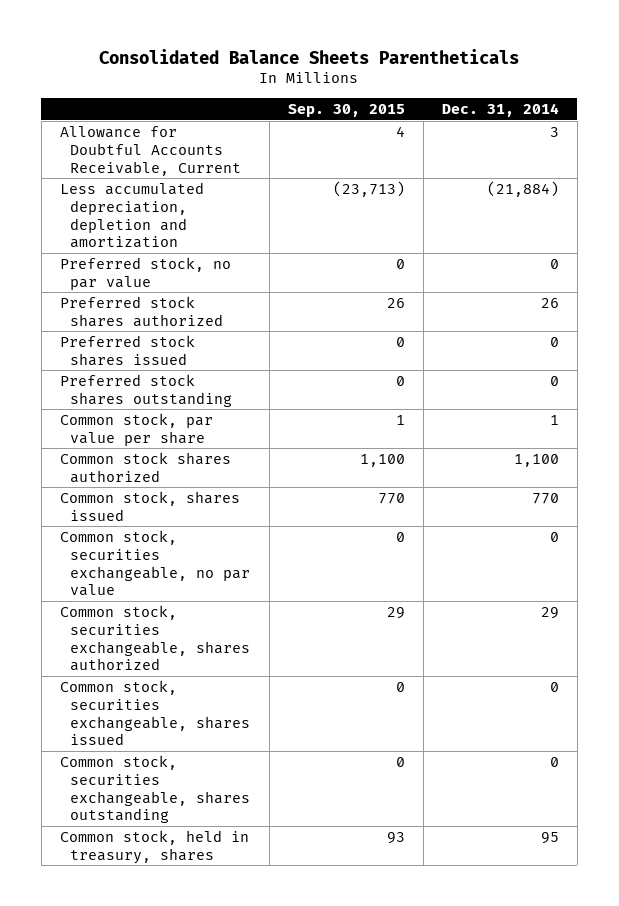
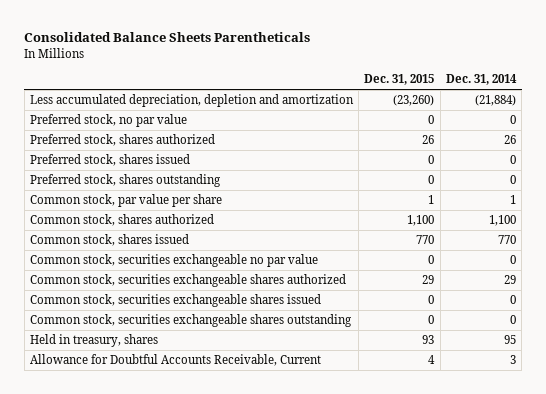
[287,103,405,117] Sep. 30, 2015 -> none
none -> [364,74,435,86] Dec. 31, 2015
[59,295,224,327] Preferred stock shares authorized -> [29,134,215,147] Preferred stock, shares authorized
[59,334,195,366] Preferred stock shares issued -> [29,154,190,167] Preferred stock, shares issued
[59,373,233,407] Preferred stock shares outstanding -> [29,174,221,188] Preferred stock, shares outstanding
[59,451,231,483] Common stock shares authorized -> [29,214,214,227] Common stock, shares authorized
[59,529,251,597] Common stock, securities exchangeable, no par value -> [29,254,318,268] Common stock, securities exchangeable no par value
[59,604,251,672] Common stock, securities exchangeable, shares authorized -> [29,274,346,288] Common stock, securities exchangeable shares authorized
[59,679,251,746] Common stock, securities exchangeable, shares issued -> [29,294,321,308] Common stock, securities exchangeable shares issued
[59,754,251,824] Common stock, securities exchangeable, shares outstanding -> [29,314,352,328] Common stock, securities exchangeable shares outstanding
[59,829,249,864] Common stock, held in treasury, shares -> [29,334,158,348] Held in treasury, shares
[59,125,242,176] Allowance for Doubtful Accounts Receivable, Current -> [29,354,321,367] Allowance for Doubtful Accounts Receivable, Current

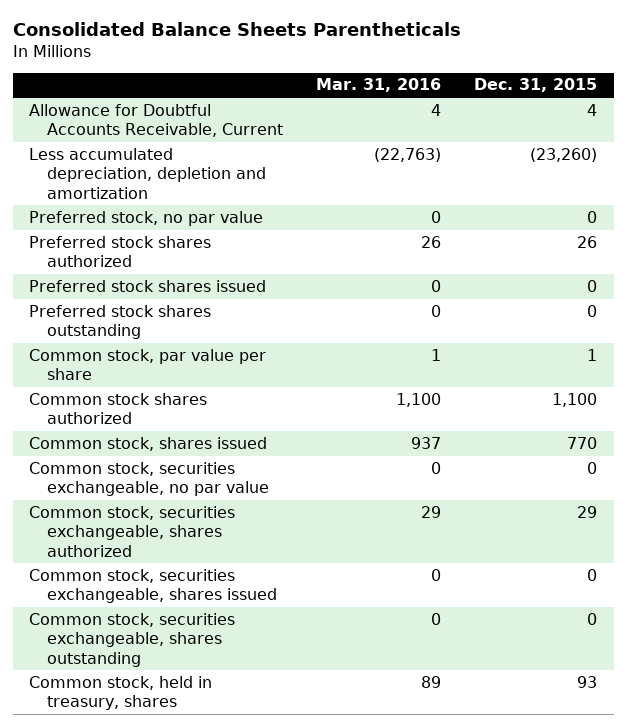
[446,74,518,86] Dec. 31, 2014 -> none
none -> [315,78,441,93] Mar. 31, 2016
[29,354,321,367] Allowance for Doubtful Accounts Receivable, Current -> [29,103,283,138] Allowance for Doubtful Accounts Receivable, Current
[29,134,215,147] Preferred stock, shares authorized -> [29,235,212,268] Preferred stock shares authorized
[29,154,190,167] Preferred stock, shares issued -> [29,279,267,292] Preferred stock shares issued
[29,174,221,188] Preferred stock, shares outstanding -> [29,304,212,340] Preferred stock shares outstanding
[29,214,214,227] Common stock, shares authorized -> [29,392,208,425] Common stock shares authorized
[29,254,318,268] Common stock, securities exchangeable no par value -> [29,461,269,497] Common stock, securities exchangeable, no par value
[29,274,346,288] Common stock, securities exchangeable shares authorized -> [29,505,236,557] Common stock, securities exchangeable, shares authorized
[29,294,321,308] Common stock, securities exchangeable shares issued -> [29,568,277,604] Common stock, securities exchangeable, shares issued
[29,314,352,328] Common stock, securities exchangeable shares outstanding -> [29,612,236,667] Common stock, securities exchangeable, shares outstanding
[29,334,158,348] Held in treasury, shares -> [29,675,213,711] Common stock, held in treasury, shares

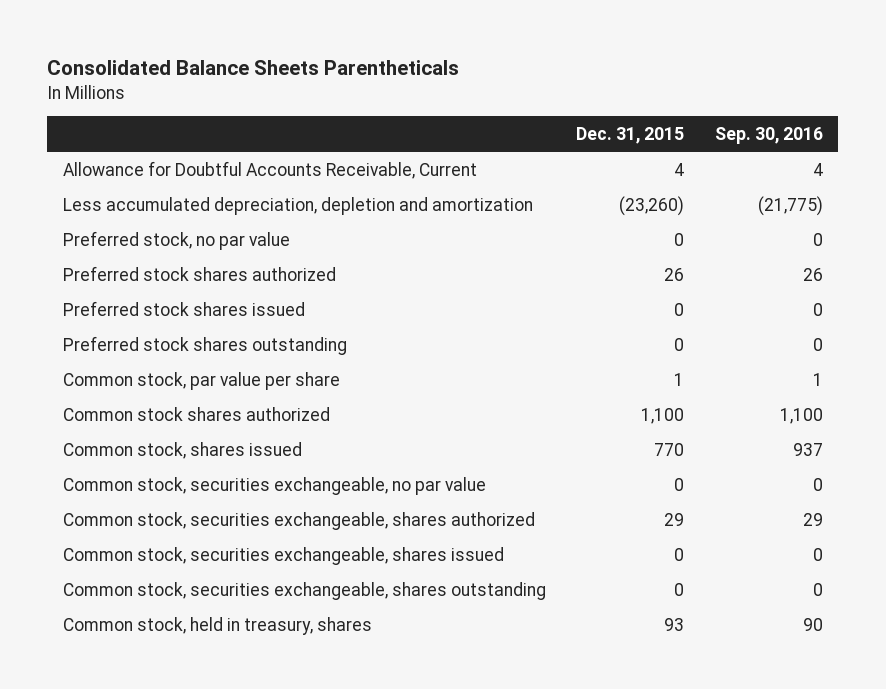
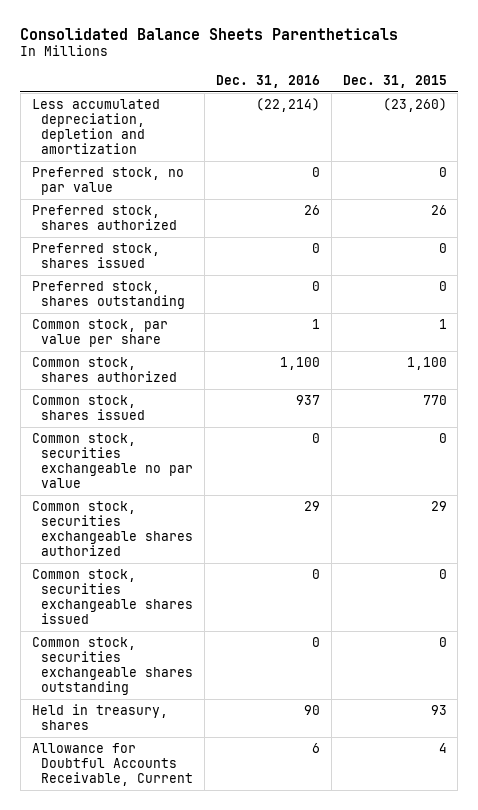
[715,127,824,145] Sep. 30, 2016 -> none
none -> [215,74,320,88] Dec. 31, 2016
[62,265,336,281] Preferred stock shares authorized -> [31,204,178,230] Preferred stock, shares authorized
[62,300,305,316] Preferred stock shares issued -> [31,242,160,268] Preferred stock, shares issued
[62,335,347,355] Preferred stock shares outstanding -> [31,280,186,309] Preferred stock, shares outstanding
[62,406,330,421] Common stock shares authorized -> [31,356,178,382] Common stock, shares authorized
[62,476,486,495] Common stock, securities exchangeable, no par value -> [31,432,194,488] Common stock, securities exchangeable no par value
[62,511,535,530] Common stock, securities exchangeable, shares authorized -> [31,500,194,556] Common stock, securities exchangeable shares authorized
[62,546,504,565] Common stock, securities exchangeable, shares issued -> [31,568,194,624] Common stock, securities exchangeable shares issued
[62,581,546,600] Common stock, securities exchangeable, shares outstanding -> [31,636,194,695] Common stock, securities exchangeable shares outstanding
[62,616,372,635] Common stock, held in treasury, shares -> [31,703,168,730] Held in treasury, shares
[62,160,477,179] Allowance for Doubtful Accounts Receivable, Current -> [31,742,194,786] Allowance for Doubtful Accounts Receivable, Current

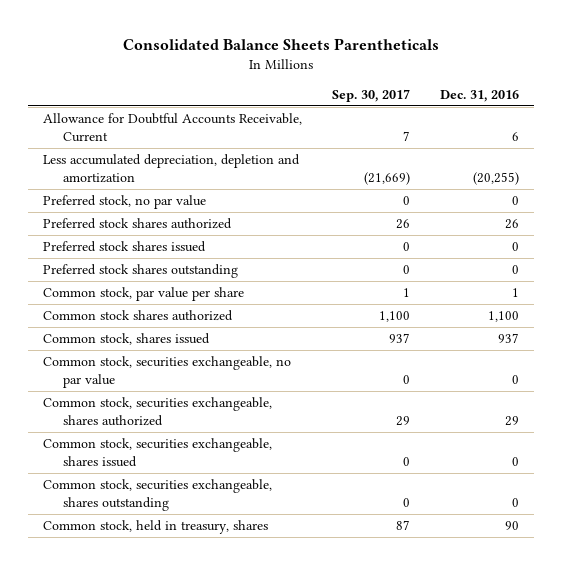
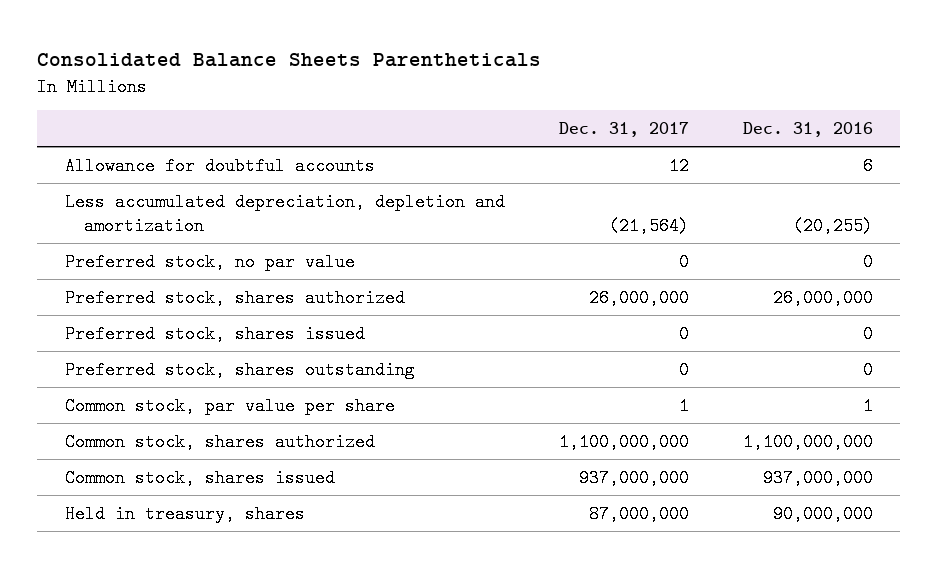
[332,88,411,102] Sep. 30, 2017 -> none
none -> [558,122,689,138] Dec. 31, 2017
[43,113,303,142] Allowance for Doubtful Accounts Receivable, Current -> [64,156,375,175] Allowance for doubtful accounts
[43,218,233,230] Preferred stock shares authorized -> [64,288,405,307] Preferred stock, shares authorized
[505,219,520,230] 26 -> [773,288,874,307] 26,000,000
[43,241,207,253] Preferred stock shares issued -> [64,324,365,343] Preferred stock, shares issued
[43,264,239,279] Preferred stock shares outstanding -> [64,360,415,379] Preferred stock, shares outstanding
[43,356,292,388] Common stock, securities exchangeable, no par value -> none
[43,397,273,426] Common stock, securities exchangeable, shares authorized -> none
[43,438,273,467] Common stock, securities exchangeable, shares issued -> none
[43,479,273,511] Common stock, securities exchangeable, shares outstanding -> none
[43,310,234,322] Common stock shares authorized -> [64,432,375,451] Common stock, shares authorized
[488,311,520,323] 1,100 -> [743,432,874,451] 1,100,000,000
[498,333,520,344] 937 -> [763,468,874,487] 937,000,000
[43,520,269,535] Common stock, held in treasury, shares -> [64,504,305,523] Held in treasury, shares
[505,521,520,531] 90 -> [773,504,874,523] 90,000,000

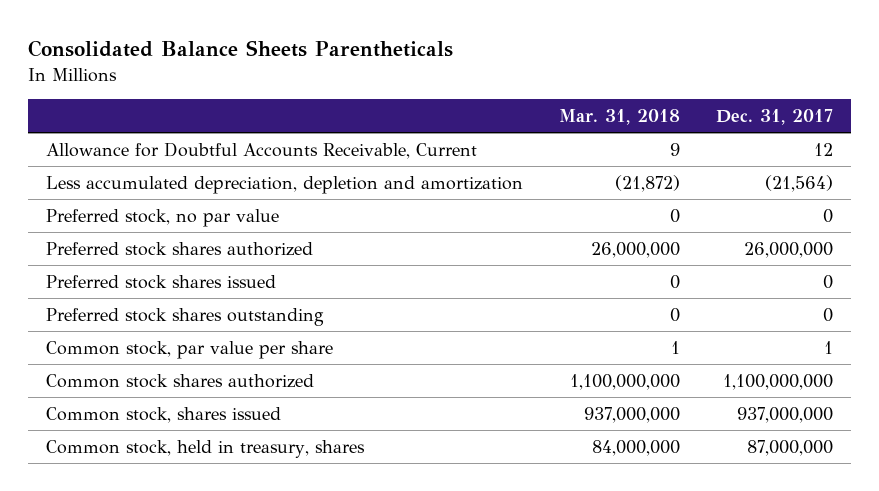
[743,122,874,138] Dec. 31, 2016 -> none
none -> [559,109,681,126] Mar. 31, 2018
[64,156,375,175] Allowance for doubtful accounts -> [46,141,478,159] Allowance for Doubtful Accounts Receivable, Current
[64,288,405,307] Preferred stock, shares authorized -> [46,241,314,256] Preferred stock shares authorized
[64,324,365,343] Preferred stock, shares issued -> [46,274,277,289] Preferred stock shares issued
[64,360,415,379] Preferred stock, shares outstanding -> [46,307,325,326] Preferred stock shares outstanding
[64,432,375,451] Common stock, shares authorized -> [46,373,315,388] Common stock shares authorized
[64,504,305,523] Held in treasury, shares -> [46,439,366,458] Common stock, held in treasury, shares

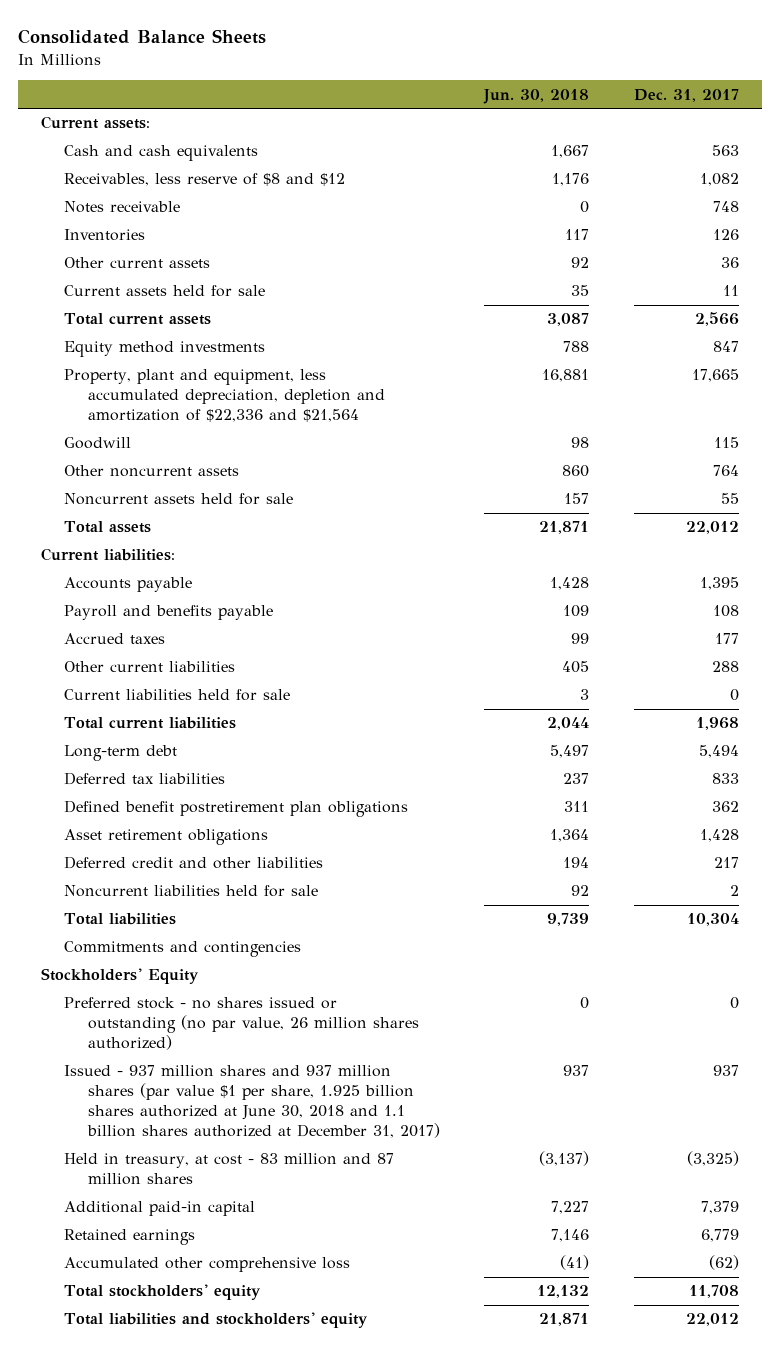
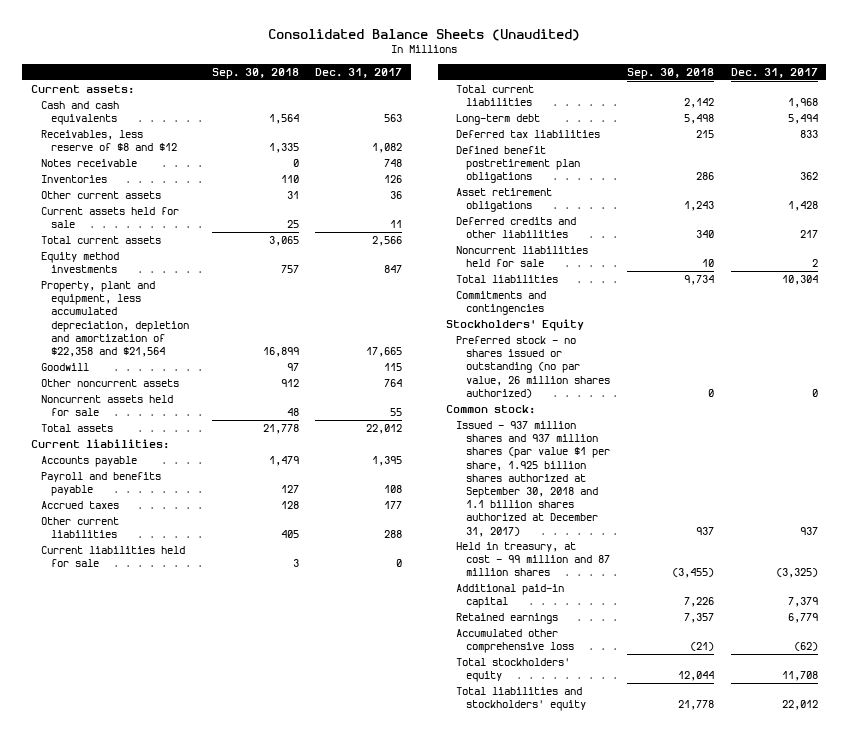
[18,29,267,45] Consolidated Balance Sheets -> [268,28,581,41] Consolidated Balance Sheets (Unaudited)
[483,88,590,104] Jun. 30, 2018 -> none
none -> [211,68,299,80] Sep. 30, 2018
[64,369,385,423] Property, plant and equipment, less accumulated depreciation, depletion and amortization of $22,336 and $21,564 -> [40,280,189,357] Property, plant and equipment, less accumulated depreciation, depletion and amortization of $22,358 and $21,564
[64,856,324,870] Deferred credit and other liabilities -> [456,216,577,239] Deferred credits and other liabilities
none -> [446,404,536,414] Common stock:
[64,1065,440,1139] Issued - 937 million shares and 937 million shares (par value $1 per share, 1.925 billion shares authorized at June 30, 2018 and 1.1 billion shares authorized at December 31, 2017) -> [456,420,610,537] Issued - 937 million shares and 937 million shares (par value $1 per share, 1.925 billion shares authorized at September 30, 2018 and 1.1 billion shares authorized at December 31, 2017)
[64,1153,395,1186] Held in treasury, at cost - 83 million and 87 million shares -> [456,541,610,577] Held in treasury, at cost - 99 million and 87 million shares

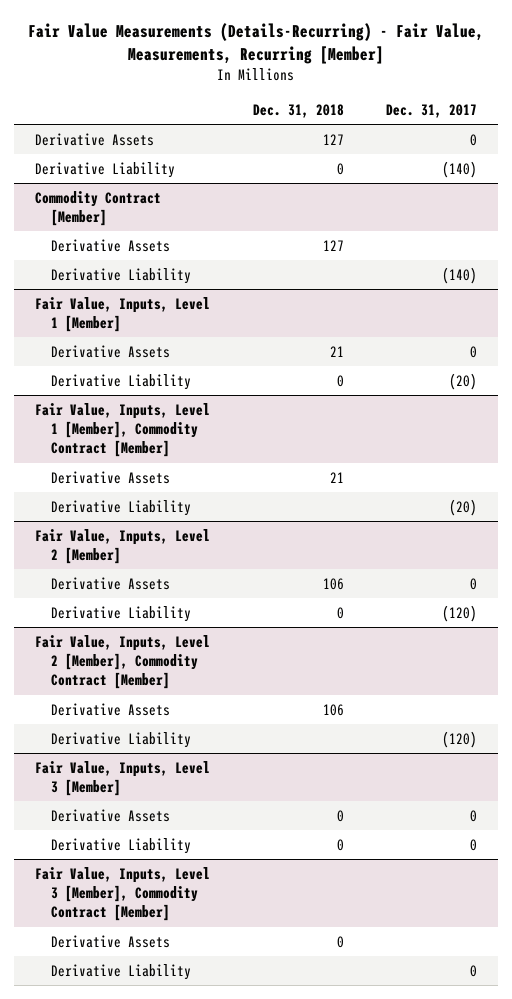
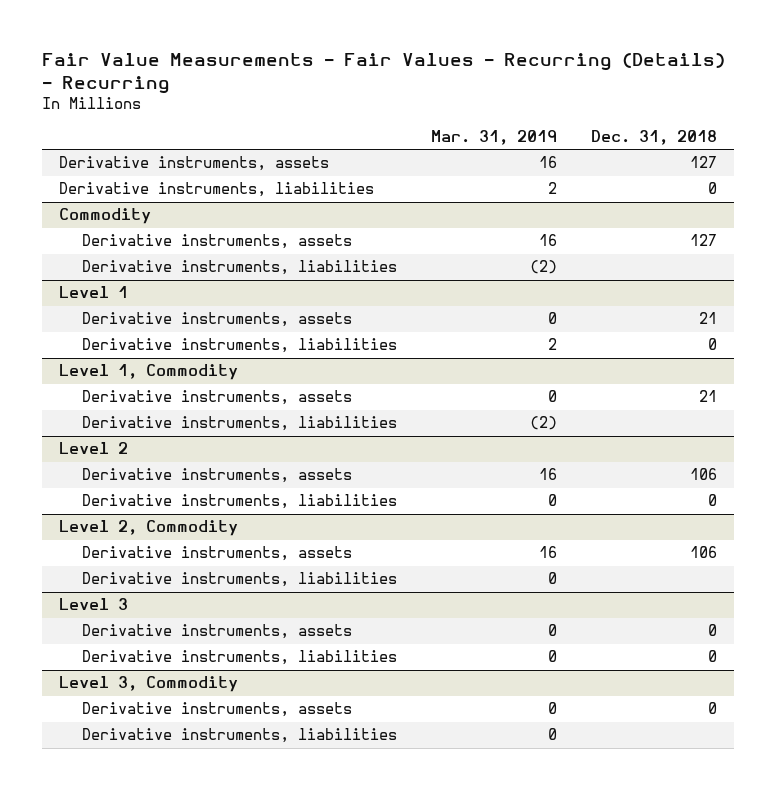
[28,23,485,65] Fair Value Measurements (Details-Recurring) - Fair Value, Measurements, Recurring [Member] -> [42,52,726,94] Fair Value Measurements - Fair Values - Recurring (Details) - Recurring
[385,103,477,118] Dec. 31, 2017 -> none
none -> [430,130,557,146] Mar. 31, 2019
[35,402,211,458] Fair Value, Inputs, Level 1 [Member], Commodity Contract [Member] -> none
[35,634,211,690] Fair Value, Inputs, Level 2 [Member], Commodity Contract [Member] -> none
[35,866,211,922] Fair Value, Inputs, Level 3 [Member], Commodity Contract [Member] -> none
[35,132,155,146] Derivative Assets -> [59,156,330,172] Derivative instruments, assets
[35,161,176,178] Derivative Liability -> [59,182,375,198] Derivative instruments, liabilities
[35,190,162,226] Commodity Contract [Member] -> [59,208,152,225] Commodity
[50,238,170,252] Derivative Assets -> [81,234,352,250] Derivative instruments, assets
[50,267,191,284] Derivative Liability -> [81,260,397,276] Derivative instruments, liabilities
[35,296,211,332] Fair Value, Inputs, Level 1 [Member] -> [59,286,129,299] Level 1
[50,344,170,358] Derivative Assets -> [81,312,352,328] Derivative instruments, assets
[50,373,191,390] Derivative Liability -> [81,338,397,354] Derivative instruments, liabilities
none -> [59,364,239,381] Level 1, Commodity
[50,470,170,484] Derivative Assets -> [81,390,352,406] Derivative instruments, assets
[50,499,191,516] Derivative Liability -> [81,416,397,432] Derivative instruments, liabilities
[35,528,211,564] Fair Value, Inputs, Level 2 [Member] -> [59,442,129,455] Level 2
[50,576,170,590] Derivative Assets -> [81,468,352,484] Derivative instruments, assets
[50,605,191,622] Derivative Liability -> [81,494,397,510] Derivative instruments, liabilities
none -> [59,520,239,537] Level 2, Commodity
[50,702,170,716] Derivative Assets -> [81,546,352,562] Derivative instruments, assets
[50,731,191,748] Derivative Liability -> [81,572,397,588] Derivative instruments, liabilities
[35,760,211,796] Fair Value, Inputs, Level 3 [Member] -> [59,598,129,611] Level 3
[50,808,170,822] Derivative Assets -> [81,624,352,640] Derivative instruments, assets
[50,837,191,854] Derivative Liability -> [81,650,397,666] Derivative instruments, liabilities
none -> [59,676,239,693] Level 3, Commodity
[50,934,170,948] Derivative Assets -> [81,702,352,718] Derivative instruments, assets
[50,963,191,980] Derivative Liability -> [81,728,397,744] Derivative instruments, liabilities

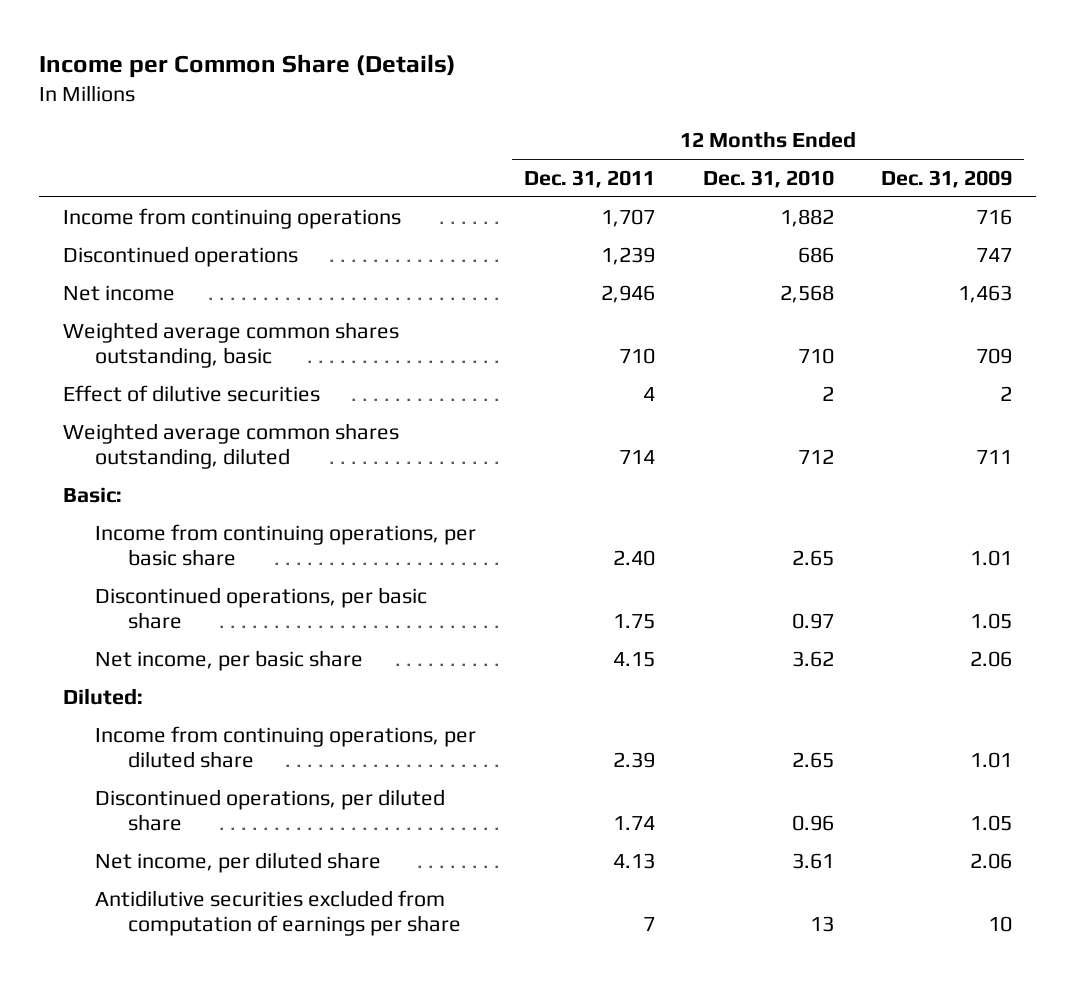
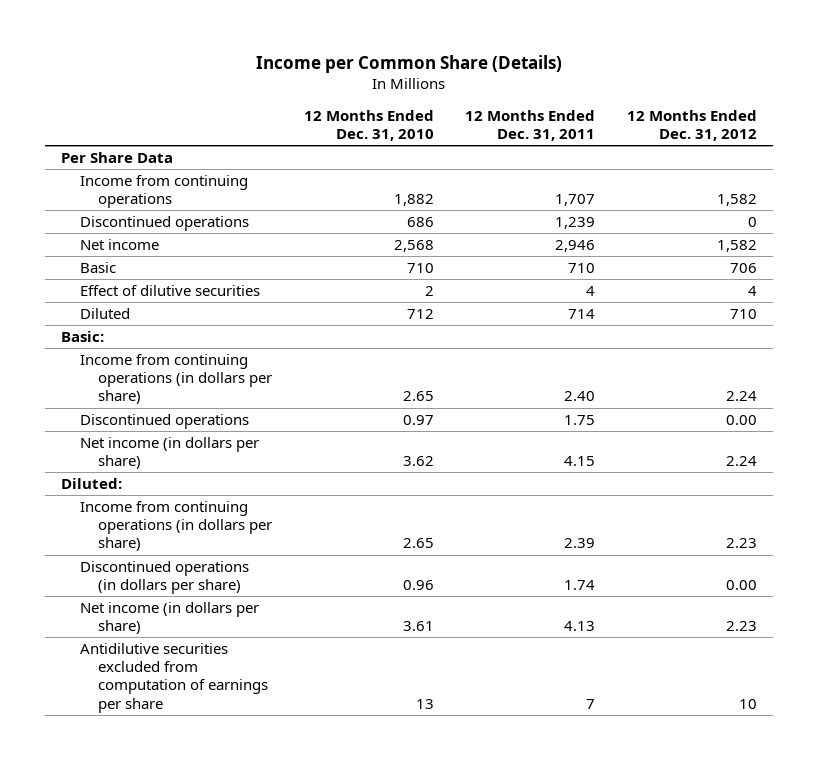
[881,169,1013,188] Dec. 31, 2009 -> none
none -> [626,109,757,141] 12 Months Ended Dec. 31, 2012
none -> [61,152,174,164] Per Share Data
[62,321,399,369] Weighted average common shares outstanding, basic -> [79,262,116,274] Basic
[62,422,399,470] Weighted average common shares outstanding, diluted -> [79,308,130,320] Diluted
[95,523,477,567] Income from continuing operations, per basic share -> [79,354,273,405] Income from continuing operations (in dollars per share)
[95,586,428,630] Discontinued operations, per basic share -> [79,414,249,430] Discontinued operations
[95,649,364,671] Net income, per basic share -> [79,437,259,470] Net income (in dollars per share)
[95,725,477,769] Income from continuing operations, per diluted share -> [79,501,273,552] Income from continuing operations (in dollars per share)
[95,788,446,832] Discontinued operations, per diluted share -> [79,561,249,595] Discontinued operations (in dollars per share)
[95,851,382,873] Net income, per diluted share -> [79,602,259,635] Net income (in dollars per share)

